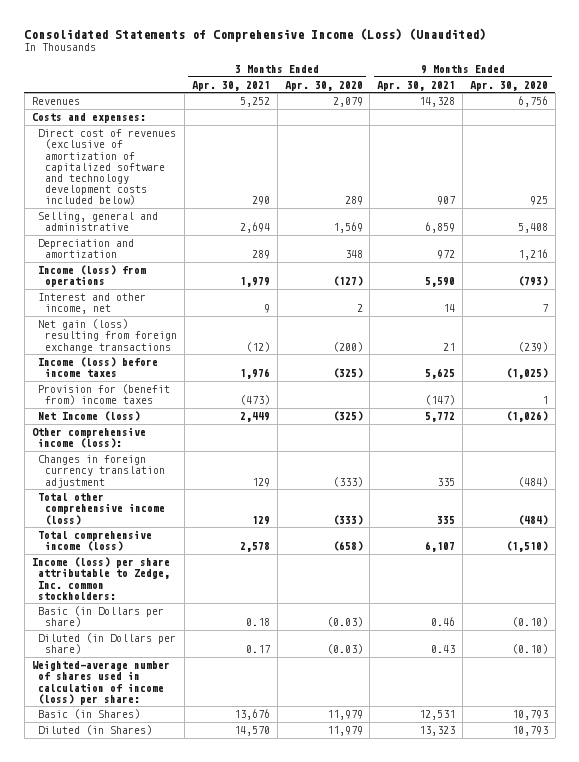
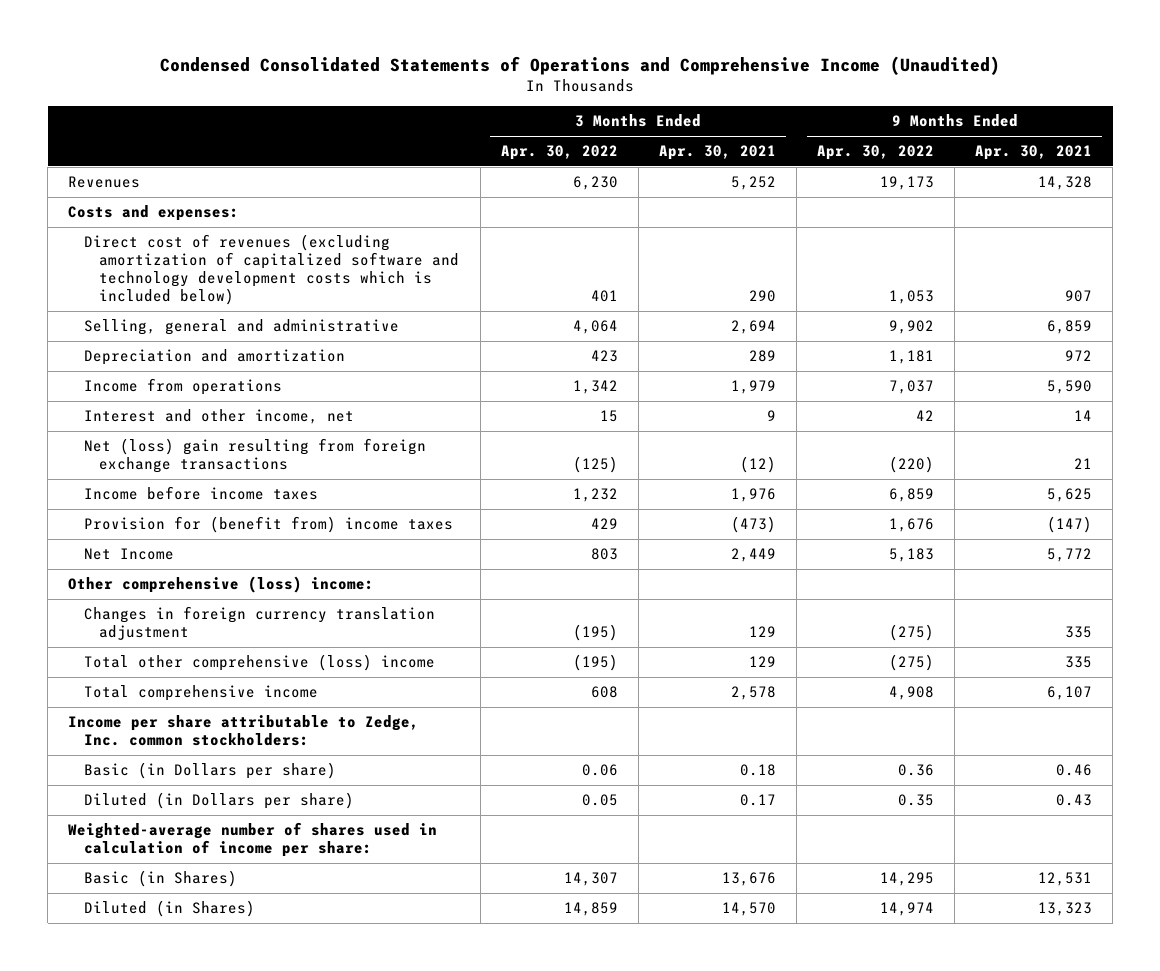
[24,27,487,42] Consolidated Statements of Comprehensive Income (Loss) (Unaudited) -> [160,55,1001,75] Condensed Consolidated Statements of Operations and Comprehensive Income (Unaudited)
[284,80,363,91] Apr. 30, 2020 -> none
[469,80,548,91] Apr. 30, 2020 -> none
none -> [500,145,618,161] Apr. 30, 2022
none -> [816,145,934,161] Apr. 30, 2022
[38,129,177,206] Direct cost of revenues (exclusive of amortization of capitalized software and technology development costs included below) -> [83,234,460,306] Direct cost of revenues (excluding amortization of capitalized software and technology development costs which is included below)
[38,265,147,288] Income (loss) from operations -> [83,378,282,396] Income from operations
[38,319,178,353] Net gain (loss) resulting from foreign exchange transactions -> [83,438,426,474] Net (loss) gain resulting from foreign exchange transactions
[38,357,159,378] Income (loss) before income taxes -> [83,486,318,501] Income before income taxes
[38,411,141,422] Net Income (loss) -> [83,548,174,561] Net Income
[31,427,146,449] Other comprehensive income (loss): -> [68,576,375,594] Other comprehensive (loss) income:
[38,493,166,525] Total other comprehensive income (loss) -> [83,654,435,672] Total other comprehensive (loss) income
[38,530,153,552] Total comprehensive income (loss) -> [83,685,318,702] Total comprehensive income
[31,557,171,600] Income (loss) per share attributable to Zedge, Inc. common stockholders: -> [68,715,420,747] Income per share attributable to Zedge, Inc. common stockholders:
[31,660,170,705] Weighted-average number of shares used in calculation of income (loss) per share: -> [68,822,438,858] Weighted-average number of shares used in calculation of income per share:

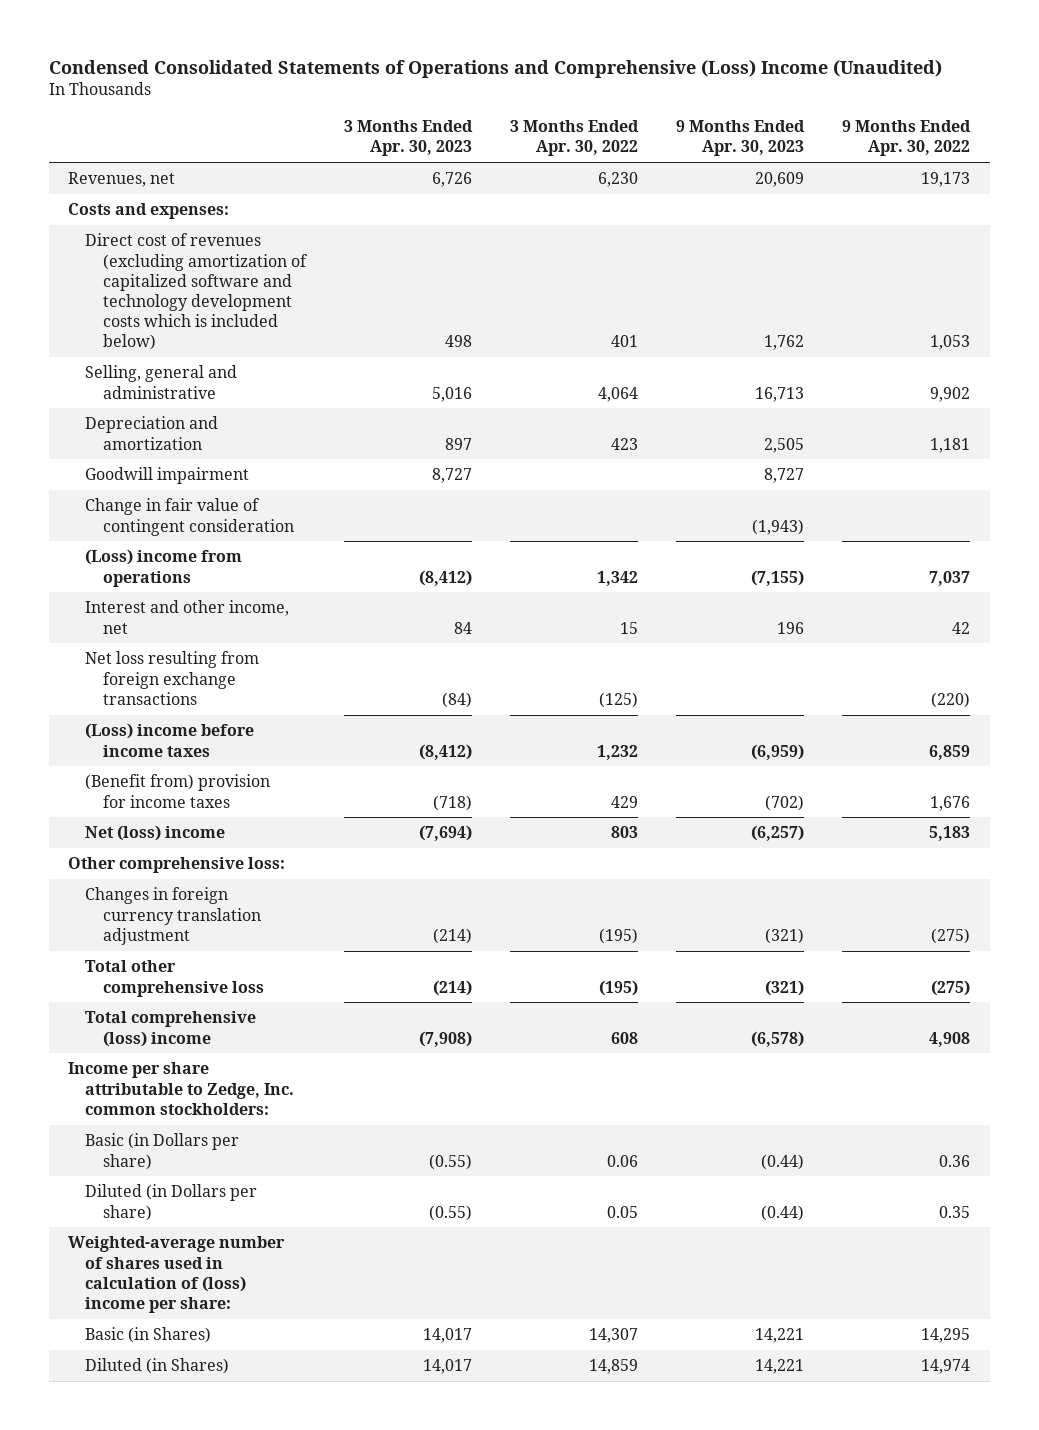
[160,55,1001,75] Condensed Consolidated Statements of Operations and Comprehensive Income (Unaudited) -> [49,59,943,78] Condensed Consolidated Statements of Operations and Comprehensive (Loss) Income (Unaudited)
[658,145,776,161] Apr. 30, 2021 -> none
[975,145,1093,161] Apr. 30, 2021 -> none
none -> [343,120,473,157] 3 Months Ended Apr. 30, 2023
none -> [676,120,806,157] 9 Months Ended Apr. 30, 2023
[68,176,141,189] Revenues -> [68,172,176,188] Revenues, net
none -> [85,467,250,485] Goodwill impairment
none -> [85,498,294,536] Change in fair value of contingent consideration
[83,378,282,396] Income from operations -> [85,549,243,587] (Loss) income from operations
[83,438,426,474] Net (loss) gain resulting from foreign exchange transactions -> [85,651,260,705] Net loss resulting from foreign exchange transactions
[83,486,318,501] Income before income taxes -> [85,723,255,757] (Loss) income before income taxes
[83,516,453,534] Provision for (benefit from) income taxes -> [85,774,271,808] (Benefit from) provision for income taxes
[83,548,174,561] Net Income -> [85,825,226,842] Net (loss) income
[68,576,375,594] Other comprehensive (loss) income: -> [68,857,286,874] Other comprehensive loss:
[83,654,435,672] Total other comprehensive (loss) income -> [85,960,264,997] Total other comprehensive loss
[83,685,318,702] Total comprehensive income -> [85,1011,257,1047] Total comprehensive (loss) income
[68,822,438,858] Weighted-average number of shares used in calculation of income per share: -> [68,1236,286,1313] Weighted-average number of shares used in calculation of (loss) income per share:

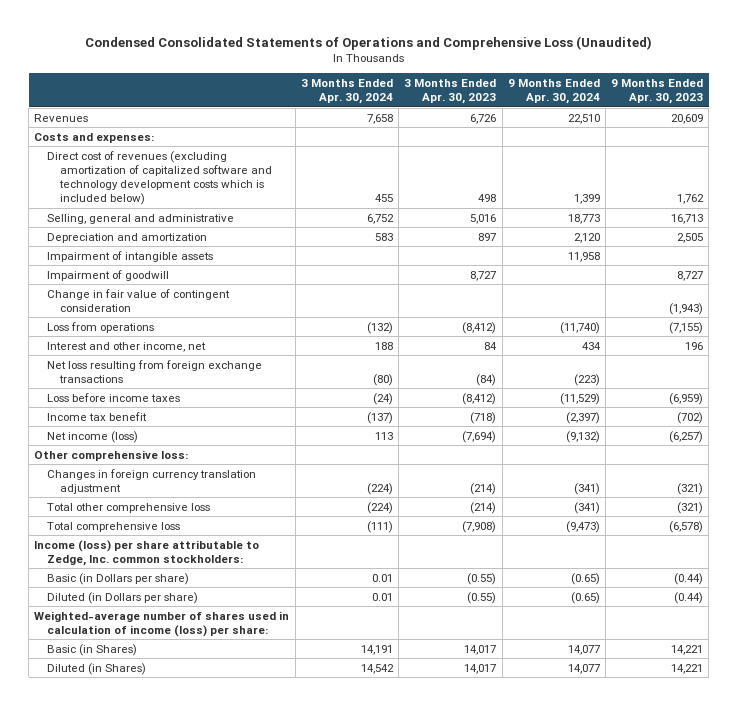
[49,59,943,78] Condensed Consolidated Statements of Operations and Comprehensive (Loss) Income (Unaudited) -> [84,35,652,50] Condensed Consolidated Statements of Operations and Comprehensive Loss (Unaudited)
[510,120,640,157] 3 Months Ended Apr. 30, 2022 -> none
[842,120,972,157] 9 Months Ended Apr. 30, 2022 -> none
none -> [300,78,393,105] 3 Months Ended Apr. 30, 2024
none -> [507,78,600,105] 9 Months Ended Apr. 30, 2024
[68,172,176,188] Revenues, net -> [34,113,89,122] Revenues
none -> [47,250,214,262] Impairment of intangible assets
[85,467,250,485] Goodwill impairment -> [47,269,170,281] Impairment of goodwill
[85,549,243,587] (Loss) income from operations -> [47,321,155,333] Loss from operations
[85,723,255,757] (Loss) income before income taxes -> [47,392,181,402] Loss before income taxes
[85,774,271,808] (Benefit from) provision for income taxes -> [47,411,148,421] Income tax benefit
[85,825,226,842] Net (loss) income -> [47,430,139,443] Net income (loss)
[85,1011,257,1047] Total comprehensive (loss) income -> [47,521,181,532] Total comprehensive loss
[68,1062,295,1115] Income per share attributable to Zedge, Inc. common stockholders: -> [34,539,260,566] Income (loss) per share attributable to Zedge, Inc. common stockholders:
[68,1236,286,1313] Weighted-average number of shares used in calculation of (loss) income per share: -> [34,610,290,637] Weighted-average number of shares used in calculation of income (loss) per share:

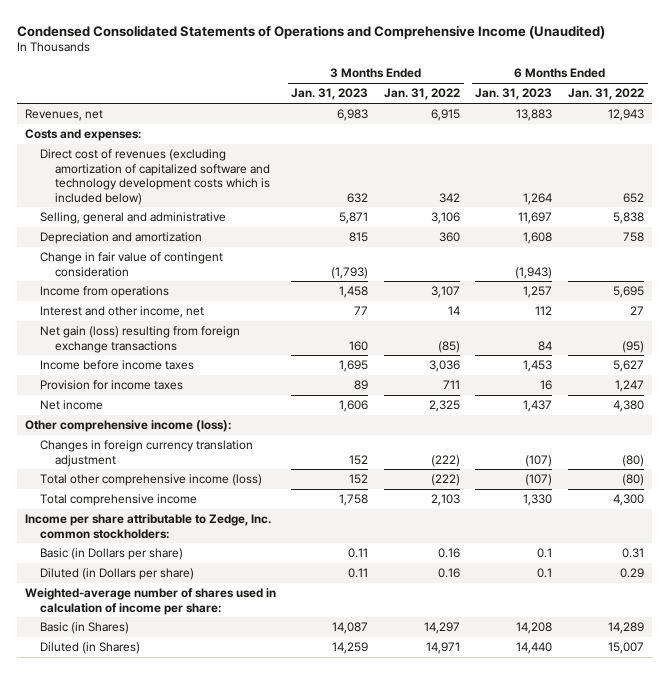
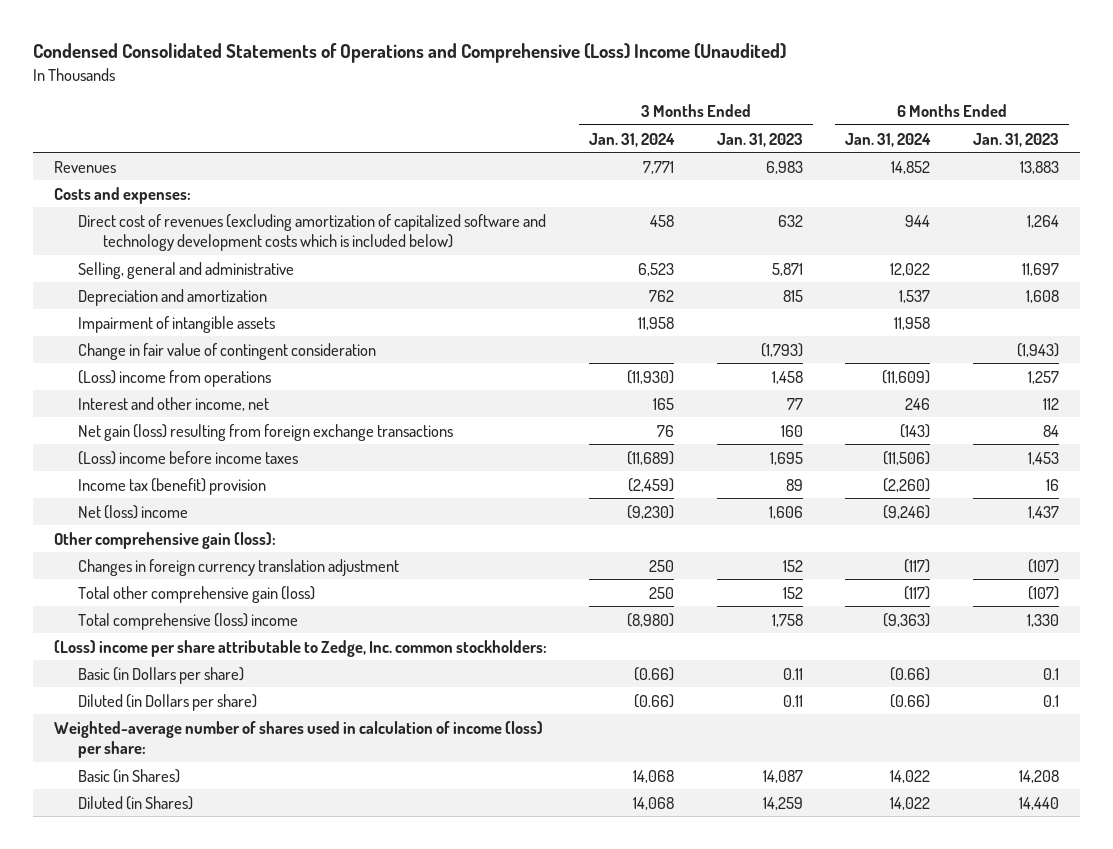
[17,24,606,39] Condensed Consolidated Statements of Operations and Comprehensive Income (Unaudited) -> [32,43,786,64] Condensed Consolidated Statements of Operations and Comprehensive (Loss) Income (Unaudited)
[383,88,460,101] Jan. 31, 2022 -> none
[567,88,644,101] Jan. 31, 2022 -> none
none -> [589,132,676,147] Jan. 31, 2024
none -> [845,132,932,147] Jan. 31, 2024
[24,109,103,122] Revenues, net -> [53,160,116,173] Revenues
none -> [78,315,276,333] Impairment of intangible assets
[39,286,169,299] Income from operations -> [78,369,272,387] (Loss) income from operations
[39,360,194,371] Income before income taxes -> [78,450,299,465] (Loss) income before income taxes
[39,380,183,391] Provision for income taxes -> [78,477,267,495] Income tax (benefit) provision
[39,400,103,411] Net income -> [78,504,189,519] Net (loss) income
[24,420,231,433] Other comprehensive income (loss): -> [53,531,276,549] Other comprehensive gain (loss):
[39,474,262,487] Total other comprehensive income (loss) -> [78,585,316,603] Total other comprehensive gain (loss)
[39,494,197,507] Total comprehensive income -> [78,612,299,630] Total comprehensive (loss) income
[24,514,271,539] Income per share attributable to Zedge, Inc. common stockholders: -> [53,639,547,657] (Loss) income per share attributable to Zedge, Inc. common stockholders:
[24,588,276,615] Weighted-average number of shares used in calculation of income per share: -> [53,720,543,759] Weighted-average number of shares used in calculation of income (loss) per share:

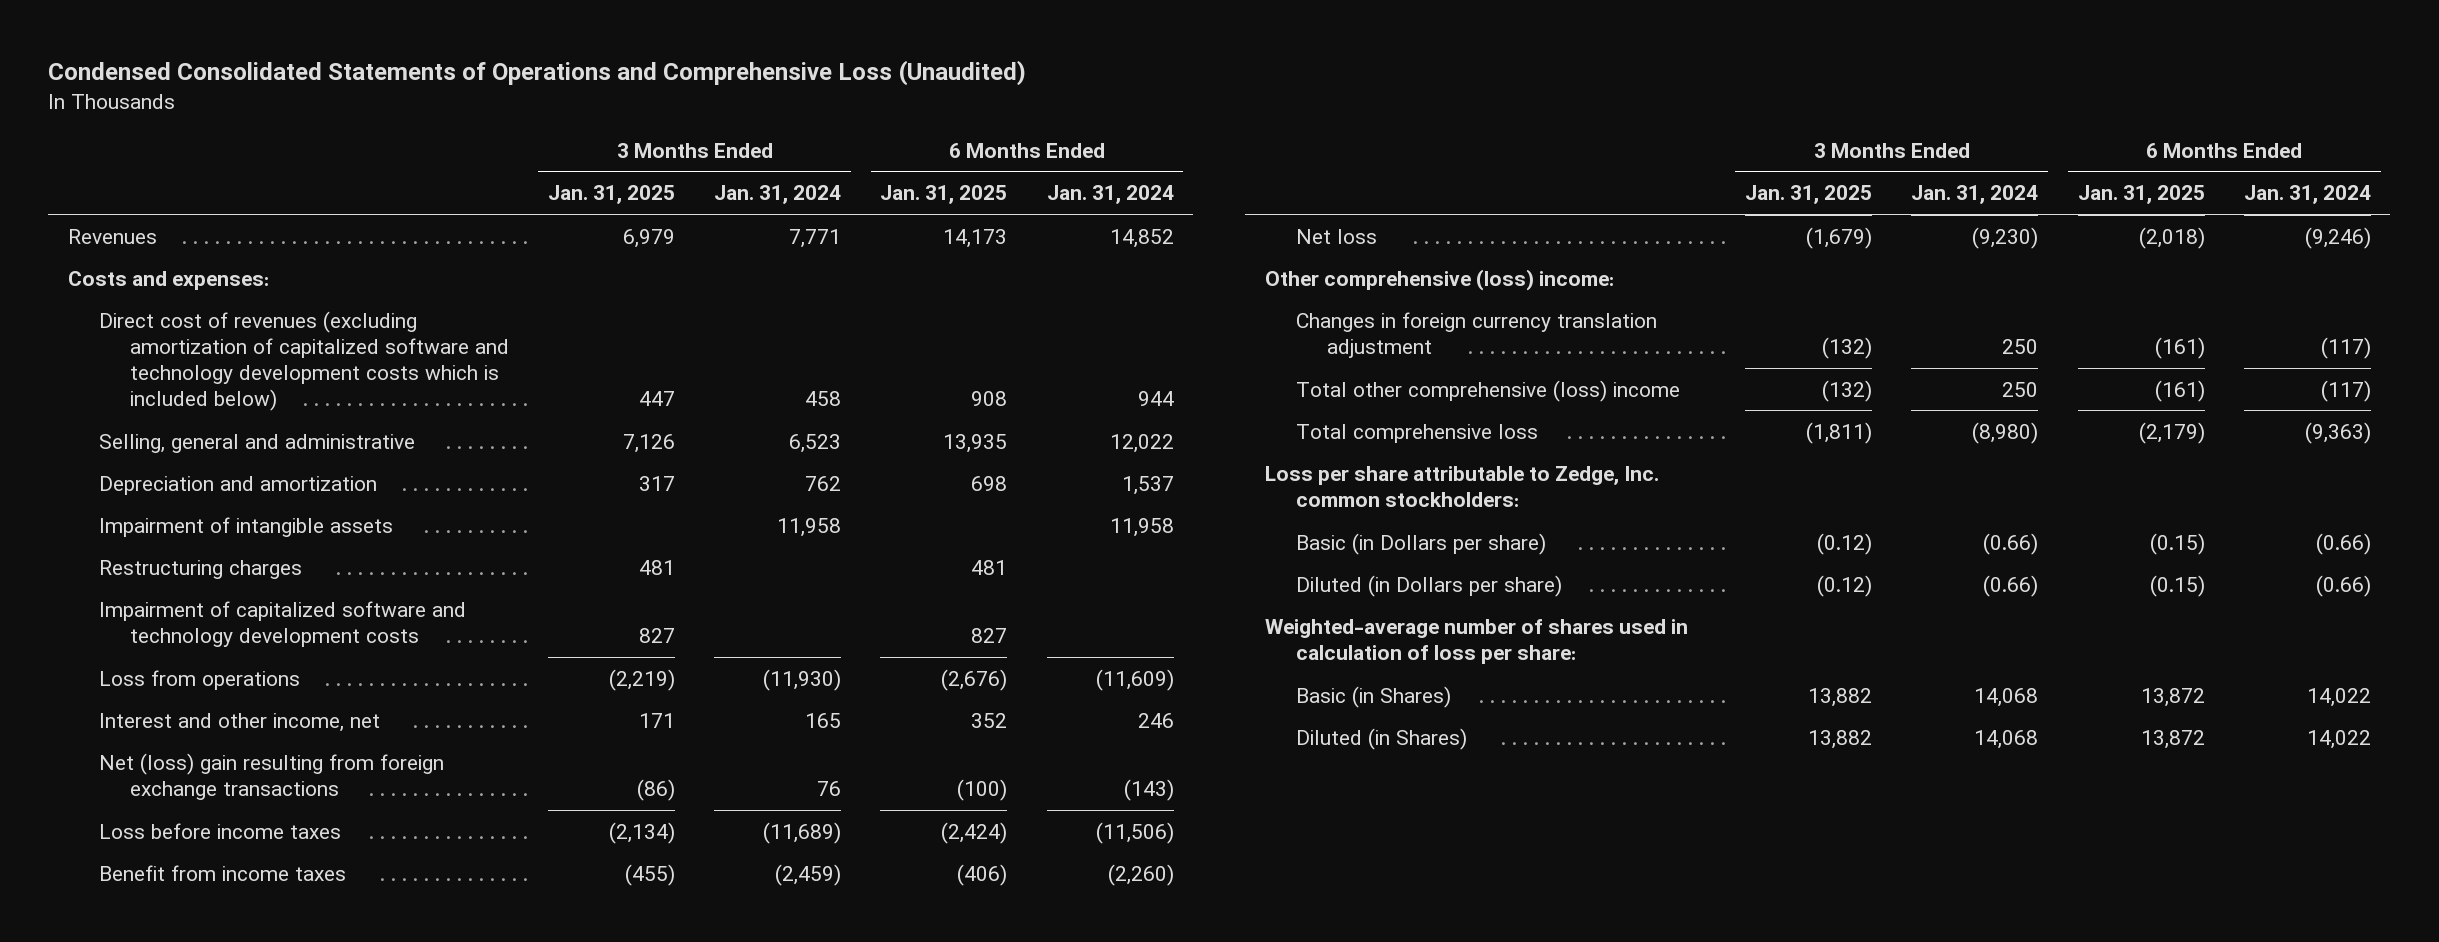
[32,43,786,64] Condensed Consolidated Statements of Operations and Comprehensive (Loss) Income (Unaudited) -> [48,60,1027,87] Condensed Consolidated Statements of Operations and Comprehensive Loss (Unaudited)
[716,132,803,147] Jan. 31, 2023 -> none
[972,132,1059,147] Jan. 31, 2023 -> none
none -> [548,185,676,205] Jan. 31, 2025
none -> [880,185,1008,205] Jan. 31, 2025
[78,342,377,360] Change in fair value of contingent consideration -> none
none -> [98,559,302,579] Restructuring charges
none -> [98,600,466,647] Impairment of capitalized software and technology development costs
[78,369,272,387] (Loss) income from operations -> [98,669,300,690] Loss from operations
[78,423,454,441] Net gain (loss) resulting from foreign exchange transactions -> [98,752,444,800] Net (loss) gain resulting from foreign exchange transactions
[78,450,299,465] (Loss) income before income taxes -> [98,822,341,839] Loss before income taxes
[78,477,267,495] Income tax (benefit) provision -> [98,864,346,881] Benefit from income taxes
[78,504,189,519] Net (loss) income -> [1295,228,1377,244] Net loss
[53,531,276,549] Other comprehensive gain (loss): -> [1264,268,1614,291] Other comprehensive (loss) income:
[78,585,316,603] Total other comprehensive gain (loss) -> [1295,379,1680,402] Total other comprehensive (loss) income
[78,612,299,630] Total comprehensive (loss) income -> [1295,423,1538,443] Total comprehensive loss
[53,639,547,657] (Loss) income per share attributable to Zedge, Inc. common stockholders: -> [1264,465,1659,507] Loss per share attributable to Zedge, Inc. common stockholders:
[53,720,543,759] Weighted-average number of shares used in calculation of income (loss) per share: -> [1264,618,1688,664] Weighted-average number of shares used in calculation of loss per share:

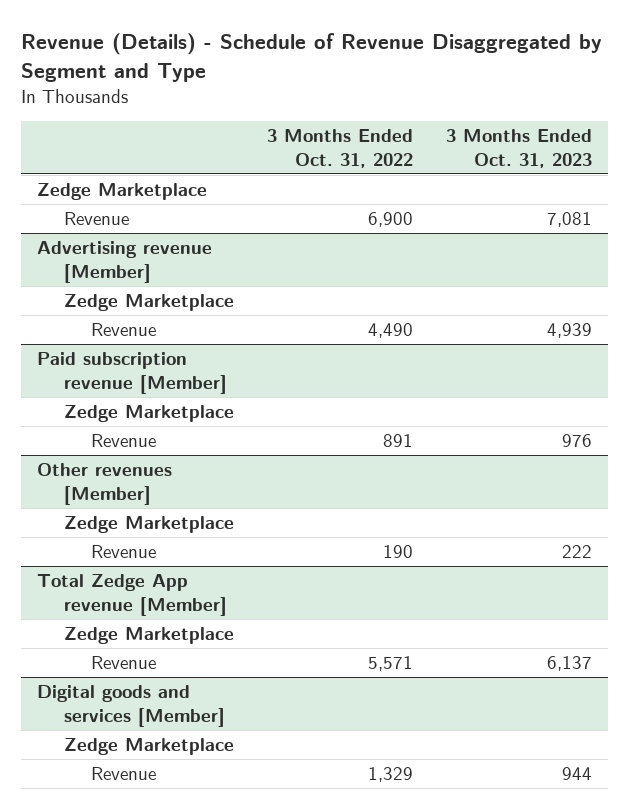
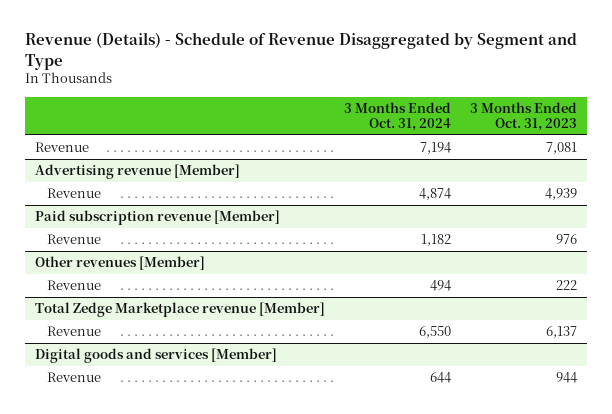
[266,129,413,168] 3 Months Ended Oct. 31, 2022 -> none
none -> [343,101,451,132] 3 Months Ended Oct. 31, 2024
[37,183,208,201] Zedge Marketplace -> none
[64,294,235,312] Zedge Marketplace -> none
[64,405,235,423] Zedge Marketplace -> none
[64,516,235,534] Zedge Marketplace -> none
[64,627,235,645] Zedge Marketplace -> none
[37,574,228,616] Total Zedge App revenue [Member] -> [34,302,325,318] Total Zedge Marketplace revenue [Member]
[64,738,235,756] Zedge Marketplace -> none

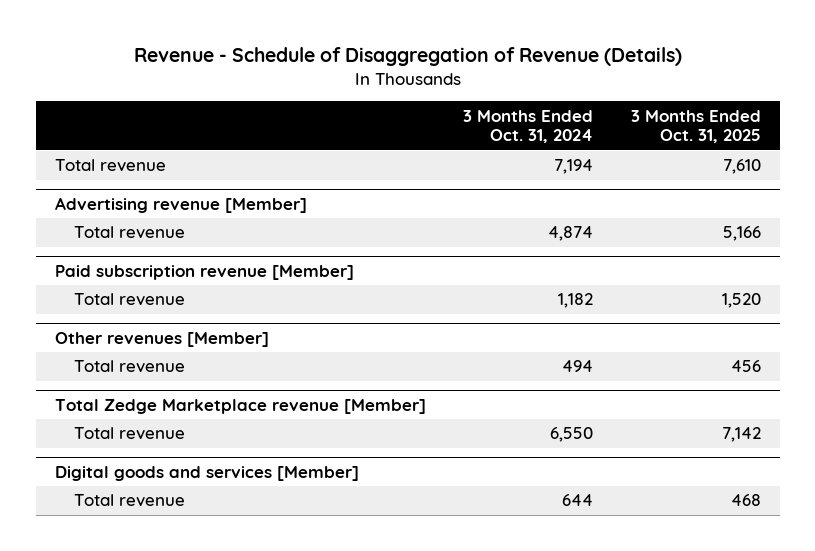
[24,32,577,70] Revenue (Details) - Schedule of Revenue Disaggregated by Segment and Type -> [133,46,682,66] Revenue - Schedule of Disaggregation of Revenue (Details)
[470,101,578,132] 3 Months Ended Oct. 31, 2023 -> none
none -> [630,109,761,144] 3 Months Ended Oct. 31, 2025
[34,142,89,153] Revenue -> [54,159,166,173] Total revenue
[47,188,102,199] Revenue -> [74,226,186,240] Total revenue
[47,234,102,245] Revenue -> [74,293,186,307] Total revenue
[47,280,102,291] Revenue -> [74,360,186,374] Total revenue
[47,326,102,337] Revenue -> [74,427,186,441] Total revenue
[47,372,102,383] Revenue -> [74,494,186,508] Total revenue

